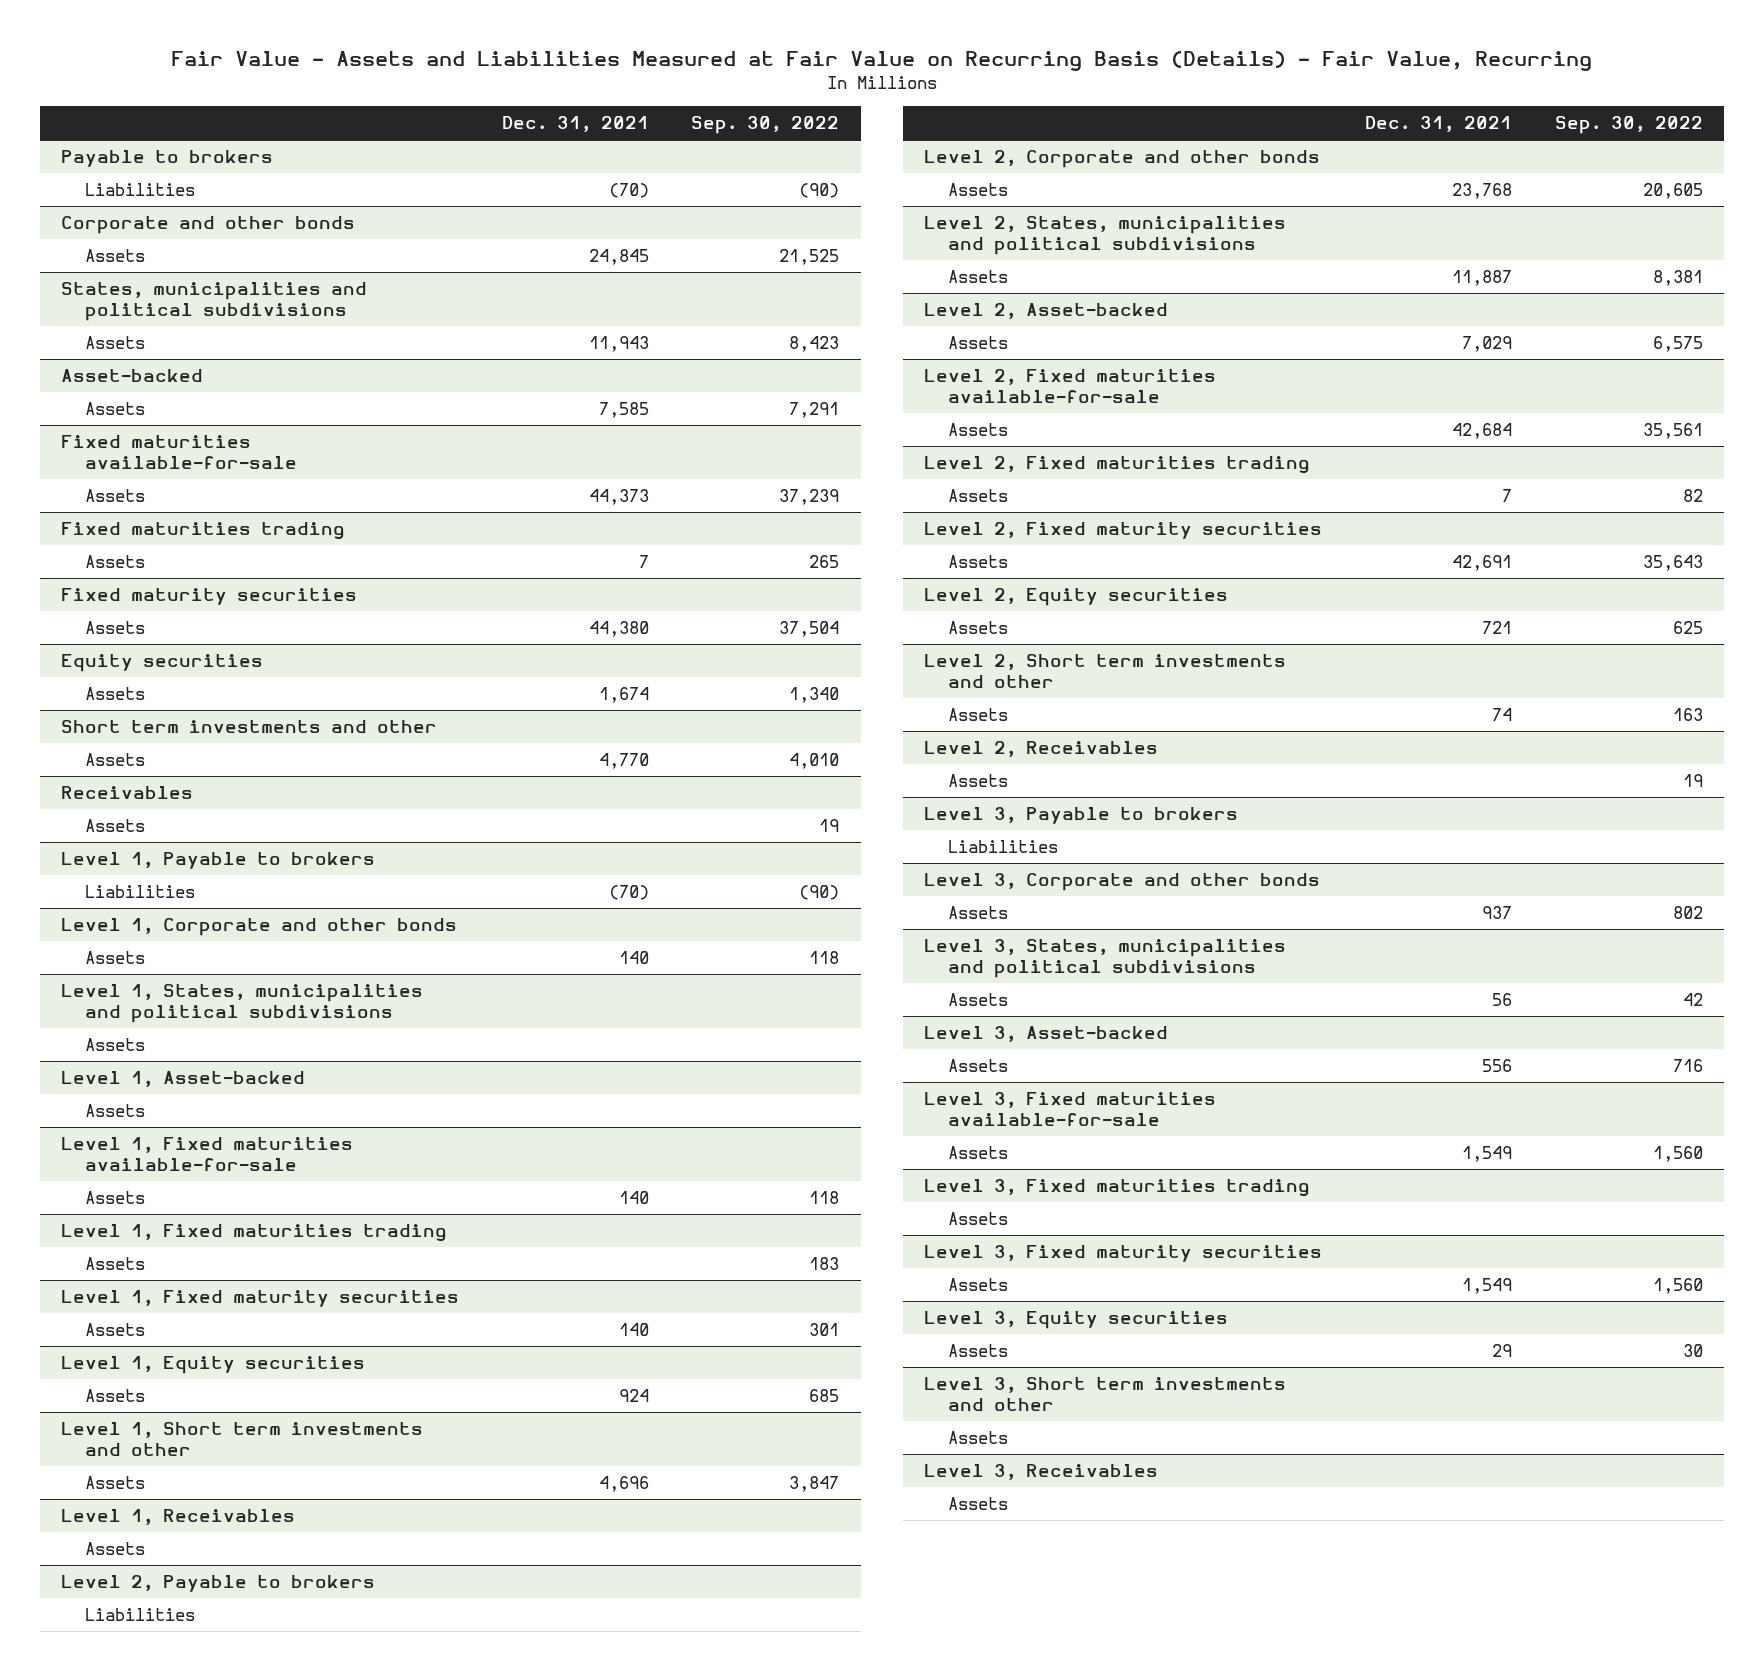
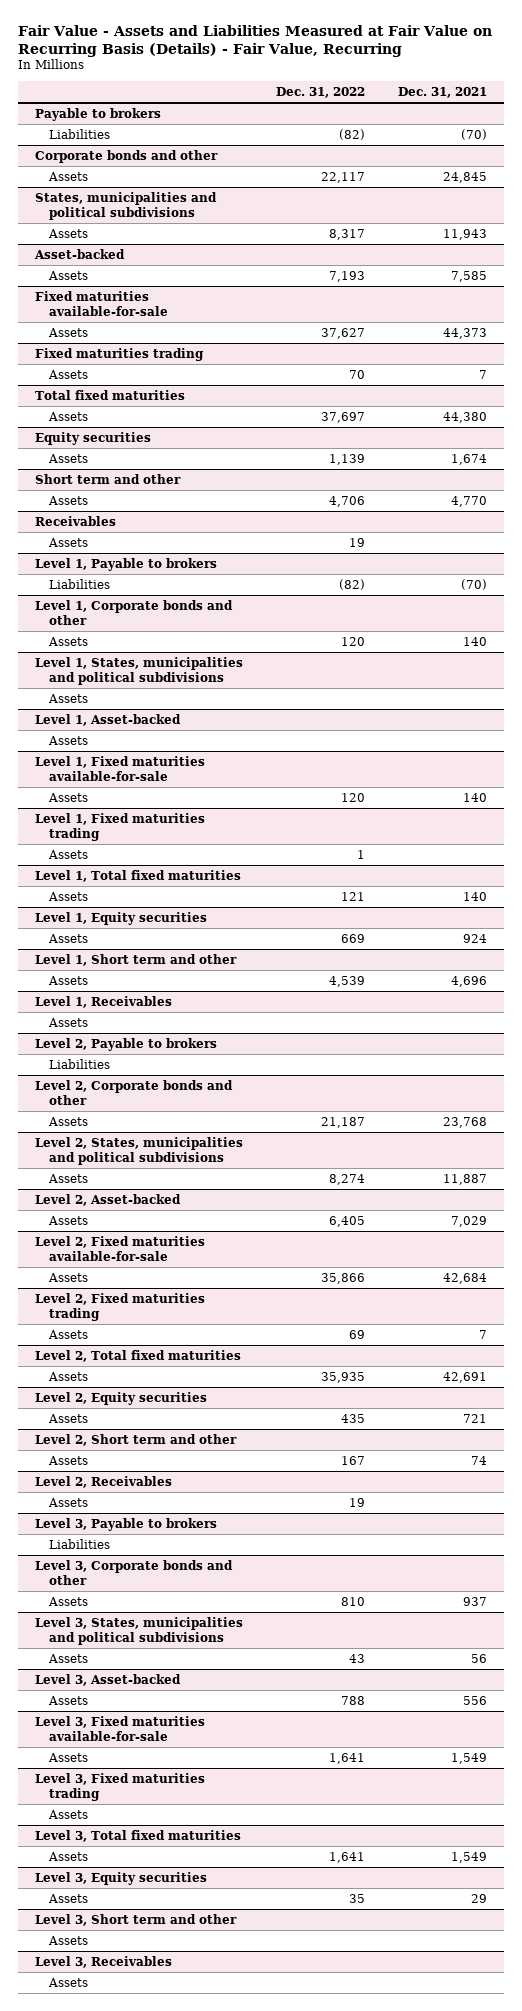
[691,116,840,135] Sep. 30, 2022 -> none
none -> [276,86,366,98] Dec. 31, 2022
[61,216,356,235] Corporate and other bonds -> [34,149,218,163] Corporate bonds and other
[61,588,358,606] Fixed maturity securities -> [34,389,185,400] Total fixed maturities
[61,720,438,734] Short term investments and other -> [34,473,181,484] Short term and other
[61,918,458,937] Level 1, Corporate and other bonds -> [34,599,233,625] Level 1, Corporate bonds and other
[61,1290,460,1308] Level 1, Fixed maturity securities -> none
none -> [34,869,241,882] Level 1, Total fixed maturities
[61,1422,424,1457] Level 1, Short term investments and other -> [34,953,237,966] Level 1, Short term and other
[924,150,1321,169] Level 2, Corporate and other bonds -> [34,1079,233,1105] Level 2, Corporate bonds and other
[924,522,1323,540] Level 2, Fixed maturity securities -> none
none -> [34,1349,241,1362] Level 2, Total fixed maturities
[924,654,1287,689] Level 2, Short term investments and other -> [34,1433,237,1446] Level 2, Short term and other
[924,873,1321,892] Level 3, Corporate and other bonds -> [34,1559,233,1585] Level 3, Corporate bonds and other
[924,1245,1323,1263] Level 3, Fixed maturity securities -> none
none -> [34,1829,241,1842] Level 3, Total fixed maturities
[924,1377,1287,1412] Level 3, Short term investments and other -> [34,1913,237,1926] Level 3, Short term and other

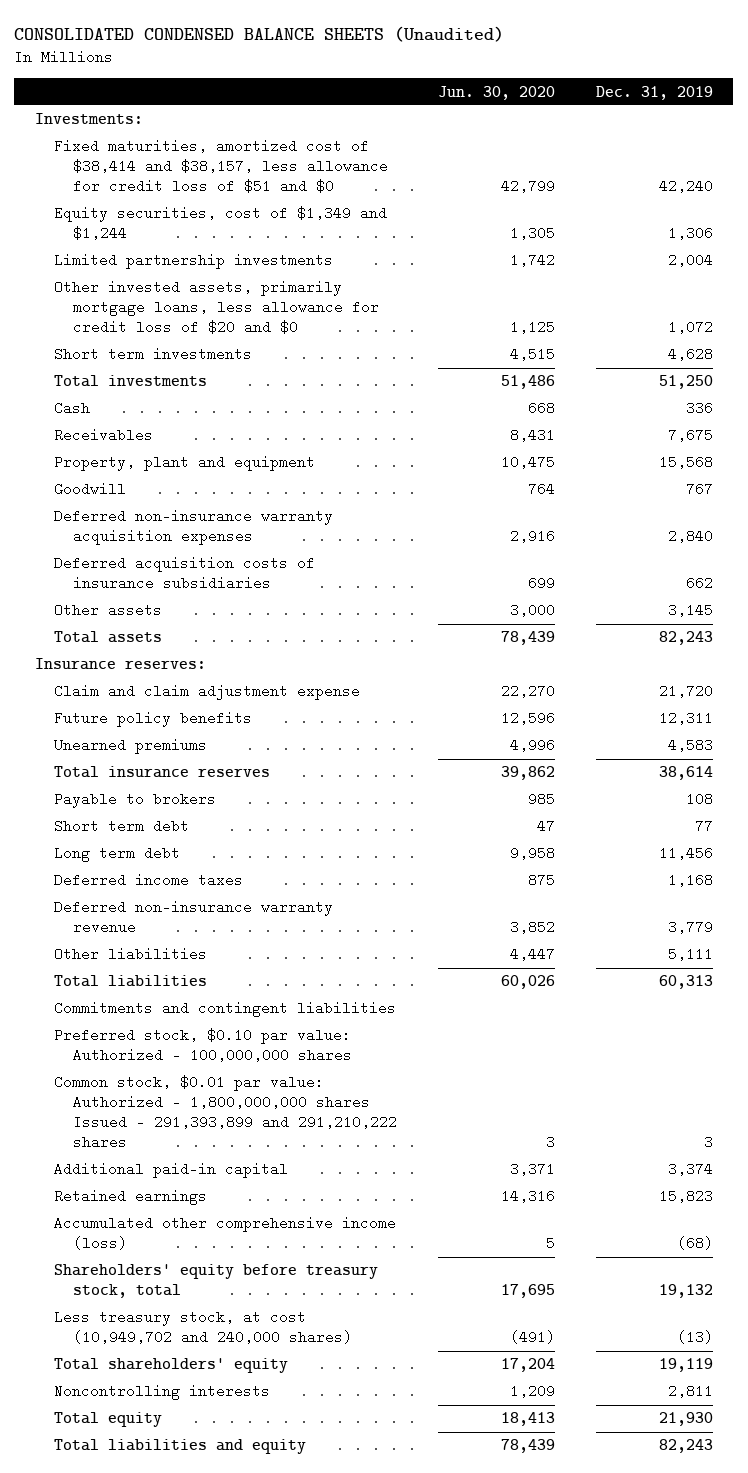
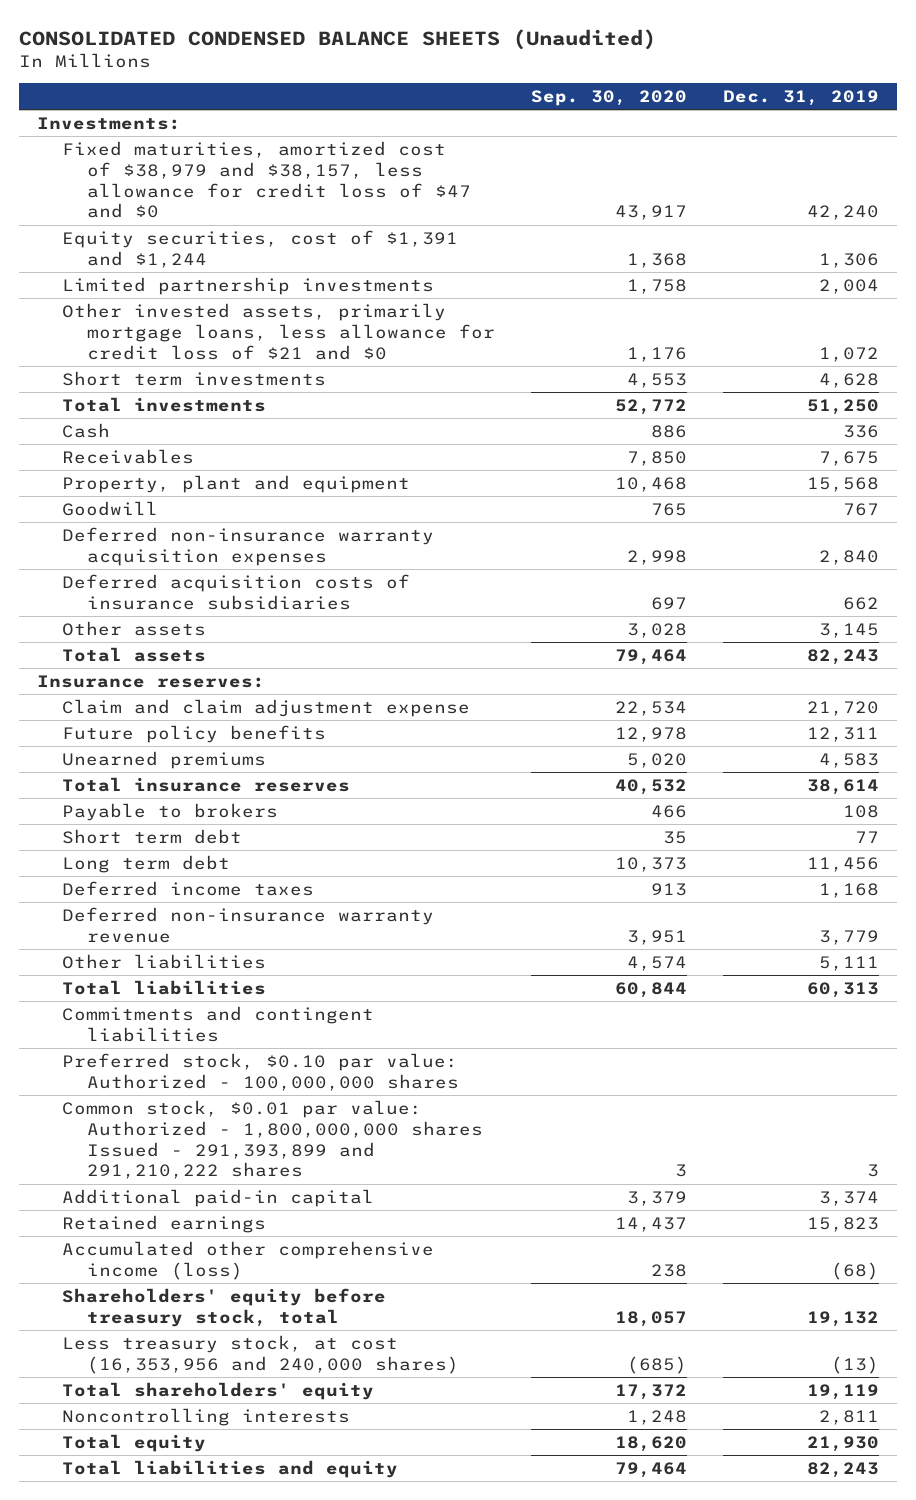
[437,85,555,100] Jun. 30, 2020 -> none
none -> [530,90,687,107] Sep. 30, 2020
[53,139,388,194] Fixed maturities, amortized cost of $38,414 and $38,157, less allowance for credit loss of $51 and $0 -> [62,140,471,219] Fixed maturities, amortized cost of $38,979 and $38,157, less allowance for credit loss of $47 and $0
[53,206,387,241] Equity securities, cost of $1,349 and $1,244 -> [62,229,459,268] Equity securities, cost of $1,391 and $1,244
[53,280,379,335] Other invested assets, primarily mortgage loans, less allowance for credit loss of $20 and $0 -> [62,302,495,360] Other invested assets, primarily mortgage loans, less allowance for credit loss of $21 and $0
[53,1310,352,1345] Less treasury stock, at cost (10,949,702 and 240,000 shares) -> [62,1334,459,1374] Less treasury stock, at cost (16,353,956 and 240,000 shares)

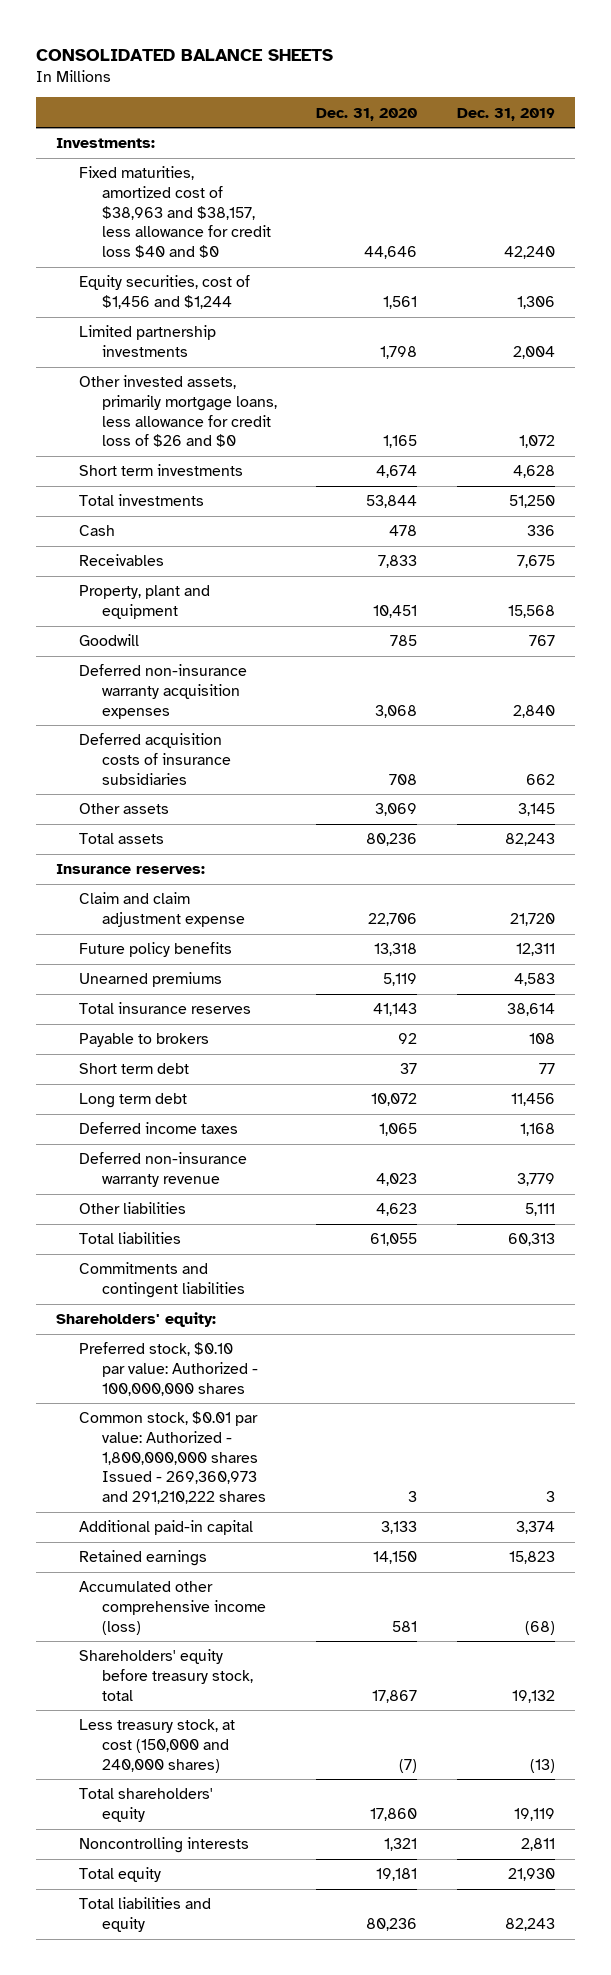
[19,28,657,50] CONSOLIDATED CONDENSED BALANCE SHEETS (Unaudited) -> [36,48,334,61] CONSOLIDATED BALANCE SHEETS
[530,90,687,107] Sep. 30, 2020 -> none
none -> [316,107,418,121] Dec. 31, 2020
[62,140,471,219] Fixed maturities, amortized cost of $38,979 and $38,157, less allowance for credit loss of $47 and $0 -> [79,166,272,259] Fixed maturities, amortized cost of $38,963 and $38,157, less allowance for credit loss $40 and $0
[62,229,459,268] Equity securities, cost of $1,391 and $1,244 -> [79,275,251,310] Equity securities, cost of $1,456 and $1,244
[62,302,495,360] Other invested assets, primarily mortgage loans, less allowance for credit loss of $21 and $0 -> [79,375,278,448] Other invested assets, primarily mortgage loans, less allowance for credit loss of $26 and $0
none -> [56,1312,217,1328] Shareholders' equity:
[62,1099,483,1180] Common stock, $0.01 par value: Authorized - 1,800,000,000 shares Issued - 291,393,899 and 291,210,222 shares -> [79,1411,267,1505] Common stock, $0.01 par value: Authorized - 1,800,000,000 shares Issued - 269,360,973 and 291,210,222 shares
[62,1334,459,1374] Less treasury stock, at cost (16,353,956 and 240,000 shares) -> [79,1719,236,1773] Less treasury stock, at cost (150,000 and 240,000 shares)

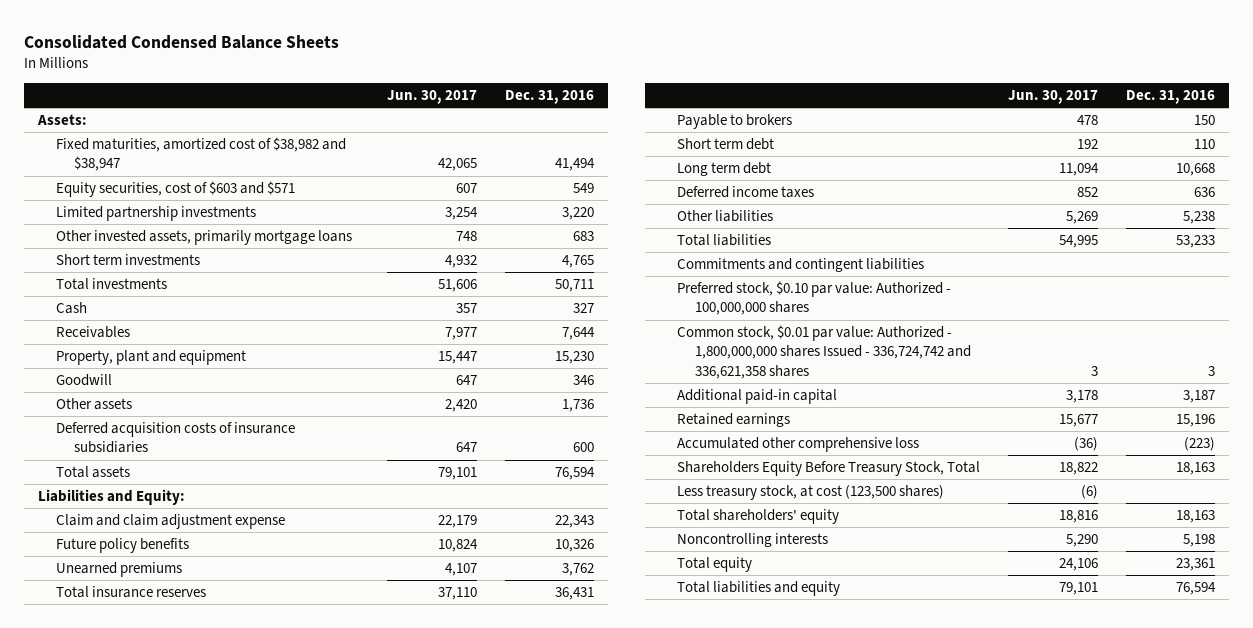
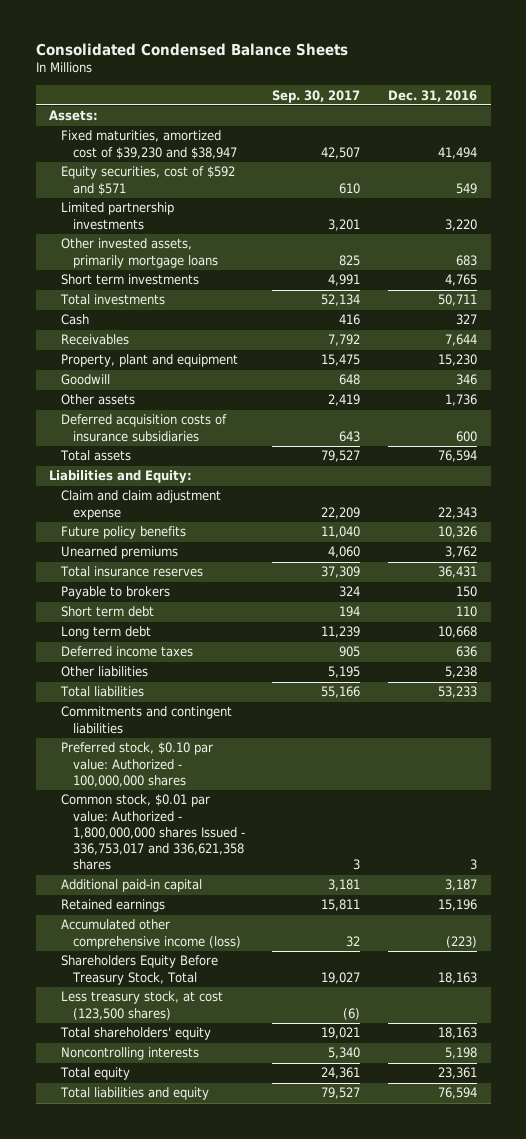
[386,90,477,105] Jun. 30, 2017 -> none
none -> [272,89,361,103] Sep. 30, 2017
[56,137,347,172] Fixed maturities, amortized cost of $38,982 and $38,947 -> [61,130,237,159] Fixed maturities, amortized cost of $39,230 and $38,947
[56,181,296,198] Equity securities, cost of $603 and $571 -> [61,166,236,195] Equity securities, cost of $592 and $571
[677,325,972,379] Common stock, $0.01 par value: Authorized - 1,800,000,000 shares Issued - 336,724,742 and 336,621,358 shares -> [61,794,245,871] Common stock, $0.01 par value: Authorized - 1,800,000,000 shares Issued - 336,753,017 and 336,621,358 shares
[677,437,920,453] Accumulated other comprehensive loss -> [61,919,241,949] Accumulated other comprehensive income (loss)

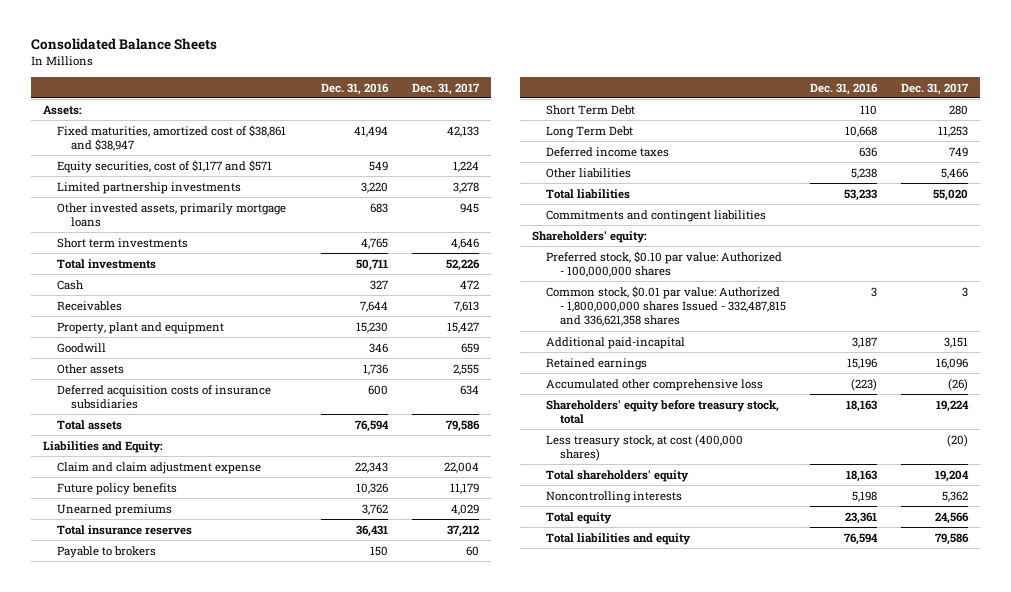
[35,43,348,57] Consolidated Condensed Balance Sheets -> [31,38,218,51] Consolidated Balance Sheets
[272,89,361,103] Sep. 30, 2017 -> none
none -> [411,82,480,95] Dec. 31, 2017
[61,130,237,159] Fixed maturities, amortized cost of $39,230 and $38,947 -> [56,124,286,152] Fixed maturities, amortized cost of $38,861 and $38,947
[61,166,236,195] Equity securities, cost of $592 and $571 -> [56,159,272,173] Equity securities, cost of $1,177 and $571
[61,606,155,618] Short term debt -> [546,104,636,115] Short Term Debt
[61,626,152,640] Long term debt -> [546,125,634,138] Long Term Debt
none -> [532,230,648,243] Shareholders' equity:
[61,794,245,871] Common stock, $0.01 par value: Authorized - 1,800,000,000 shares Issued - 336,753,017 and 336,621,358 shares -> [546,285,787,327] Common stock, $0.01 par value: Authorized - 1,800,000,000 shares Issued - 332,487,815 and 336,621,358 shares
[61,879,203,893] Additional paid-in capital -> [546,336,686,349] Additional paid-incapital
[61,919,241,949] Accumulated other comprehensive income (loss) -> [546,378,764,391] Accumulated other comprehensive loss
[61,955,219,985] Shareholders Equity Before Treasury Stock, Total -> [546,399,780,425] Shareholders' equity before treasury stock, total
[61,991,224,1020] Less treasury stock, at cost (123,500 shares) -> [546,433,744,462] Less treasury stock, at cost (400,000 shares)

